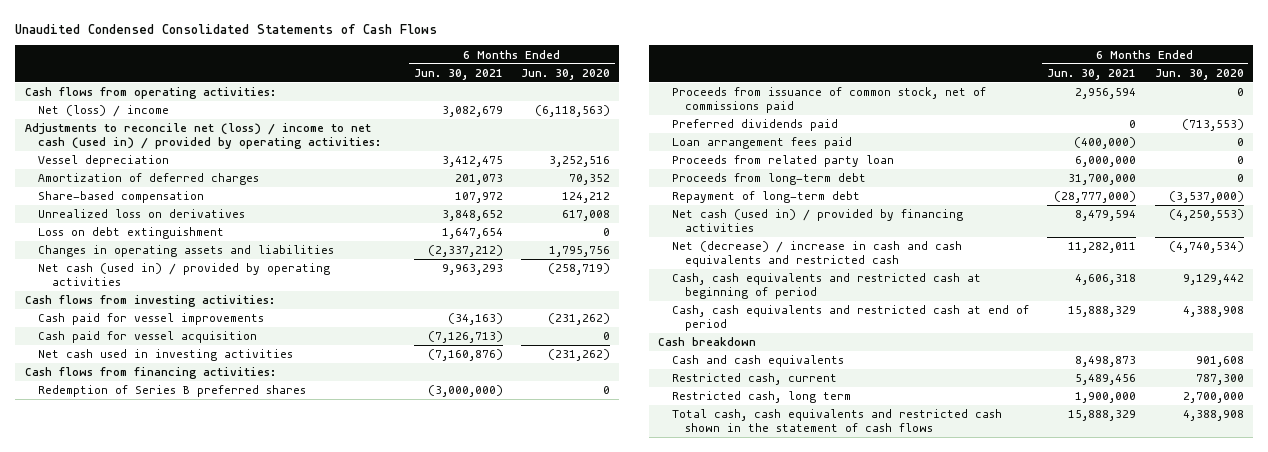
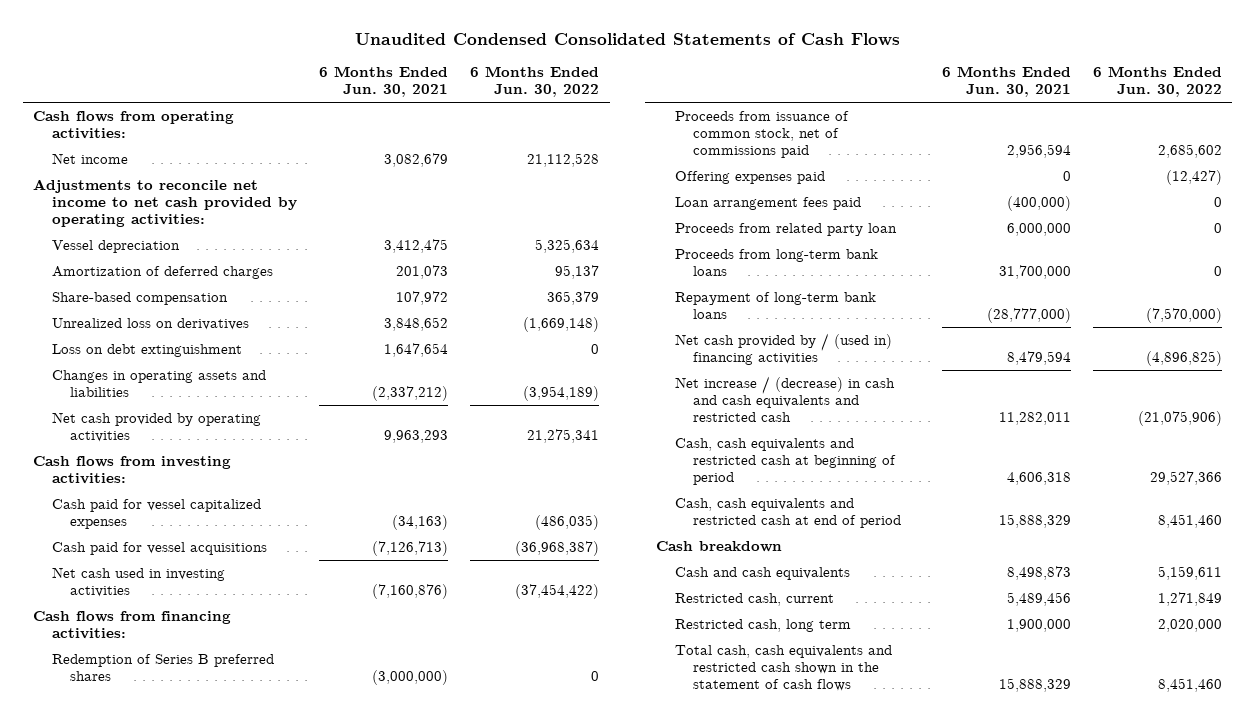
[521,68,611,80] Jun. 30, 2020 -> none
none -> [469,66,599,98] 6 Months Ended Jun. 30, 2022
[38,105,170,118] Net (loss) / income -> [51,152,128,164] Net income
[24,123,382,150] Adjustments to reconcile net (loss) / income to net cash (used in) / provided by operating activities: -> [33,178,297,227] Adjustments to reconcile net income to net cash provided by operating activities:
[38,263,331,287] Net cash (used in) / provided by operating activities -> [51,411,261,442] Net cash provided by operating activities
[38,313,265,326] Cash paid for vessel improvements -> [51,498,261,529] Cash paid for vessel capitalized expenses
[38,331,258,344] Cash paid for vessel acquisition -> [51,541,267,555] Cash paid for vessel acquisitions
[671,119,838,132] Preferred dividends paid -> none
none -> [674,170,825,184] Offering expenses paid
[671,173,866,186] Proceeds from long-term debt -> [674,248,878,276] Proceeds from long-term bank loans
[671,191,860,204] Repayment of long-term debt -> [674,291,876,319] Repayment of long-term bank loans
[671,209,963,233] Net cash (used in) / provided by financing activities -> [674,332,892,365] Net cash provided by / (used in) financing activities
[671,241,962,268] Net (decrease) / increase in cash and cash equivalents and restricted cash -> [674,375,895,422] Net increase / (decrease) in cash and cash equivalents and restricted cash

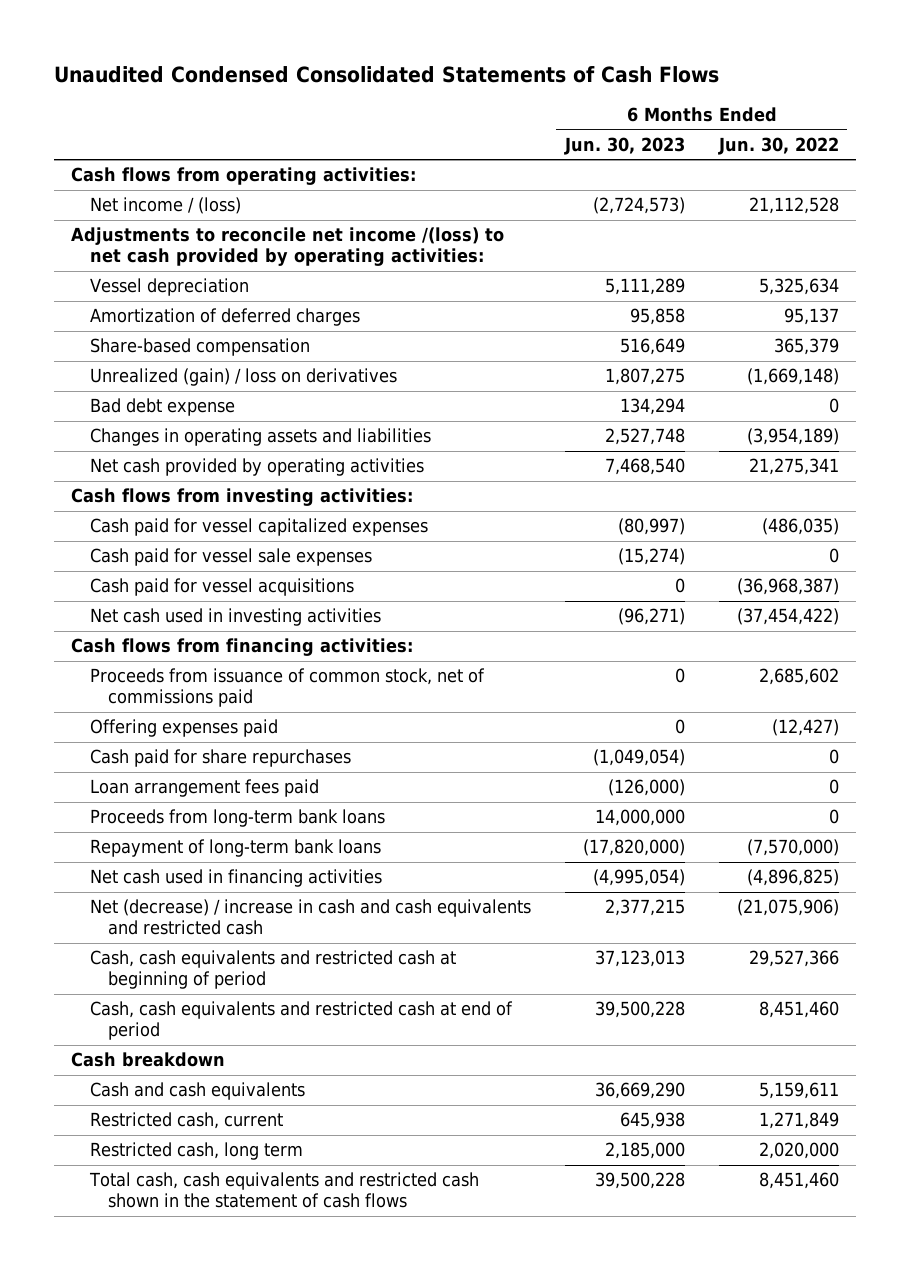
[318,66,448,98] 6 Months Ended Jun. 30, 2021 -> none
none -> [563,137,685,156] Jun. 30, 2023
[51,152,128,164] Net income -> [89,197,241,215] Net income / (loss)
[33,178,297,227] Adjustments to reconcile net income to net cash provided by operating activities: -> [71,227,505,267] Adjustments to reconcile net income /(loss) to net cash provided by operating activities:
[51,343,242,357] Loss on debt extinguishment -> none
[51,317,249,330] Unrealized loss on derivatives -> [89,368,397,387] Unrealized (gain) / loss on derivatives
none -> [89,398,235,417] Bad debt expense
none -> [89,548,372,567] Cash paid for vessel sale expenses
[51,653,274,681] Redemption of Series B preferred shares -> none
none -> [89,749,351,768] Cash paid for share repurchases
[674,222,897,236] Proceeds from related party loan -> none
[674,332,892,365] Net cash provided by / (used in) financing activities -> [89,869,382,888] Net cash used in financing activities
[674,375,895,422] Net increase / (decrease) in cash and cash equivalents and restricted cash -> [89,899,531,936] Net (decrease) / increase in cash and cash equivalents and restricted cash

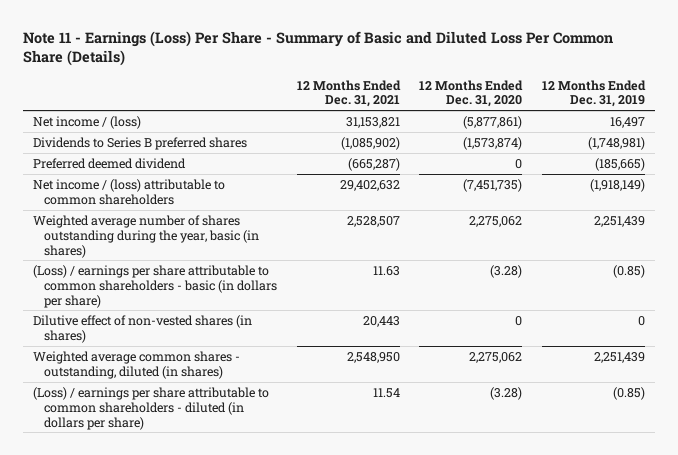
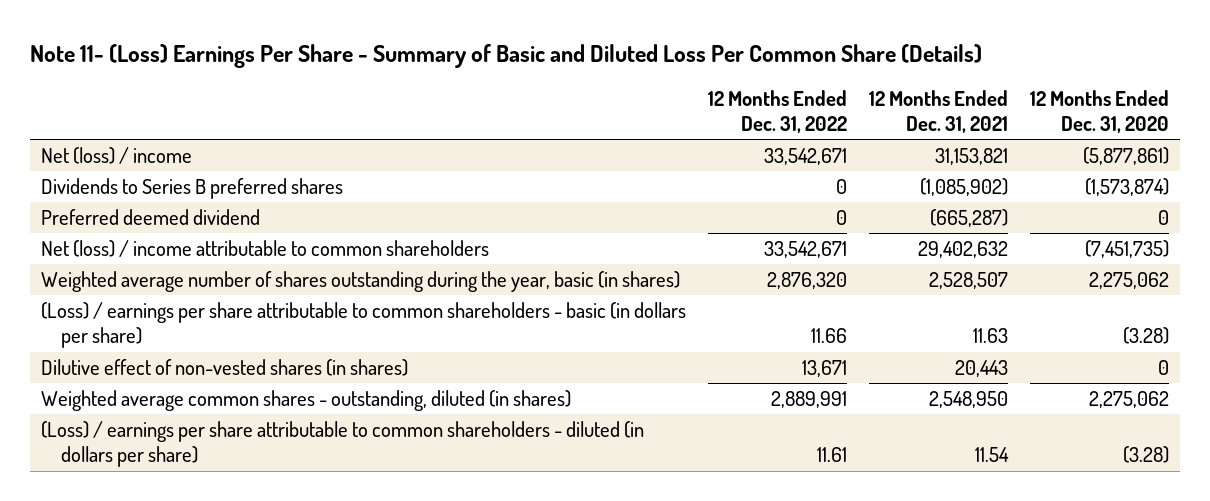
[23,30,614,67] Note 11 - Earnings (Loss) Per Share - Summary of Basic and Diluted Loss Per Common Share (Details) -> [30,44,983,69] Note 11- (Loss) Earnings Per Share - Summary of Basic and Diluted Loss Per Common Share (Details)
[541,79,646,108] 12 Months Ended Dec. 31, 2019 -> none
none -> [708,89,848,134] 12 Months Ended Dec. 31, 2022
[32,115,141,129] Net income / (loss) -> [41,147,193,165] Net (loss) / income
[32,178,225,205] Net income / (loss) attributable to common shareholders -> [41,240,490,258] Net (loss) / income attributable to common shareholders

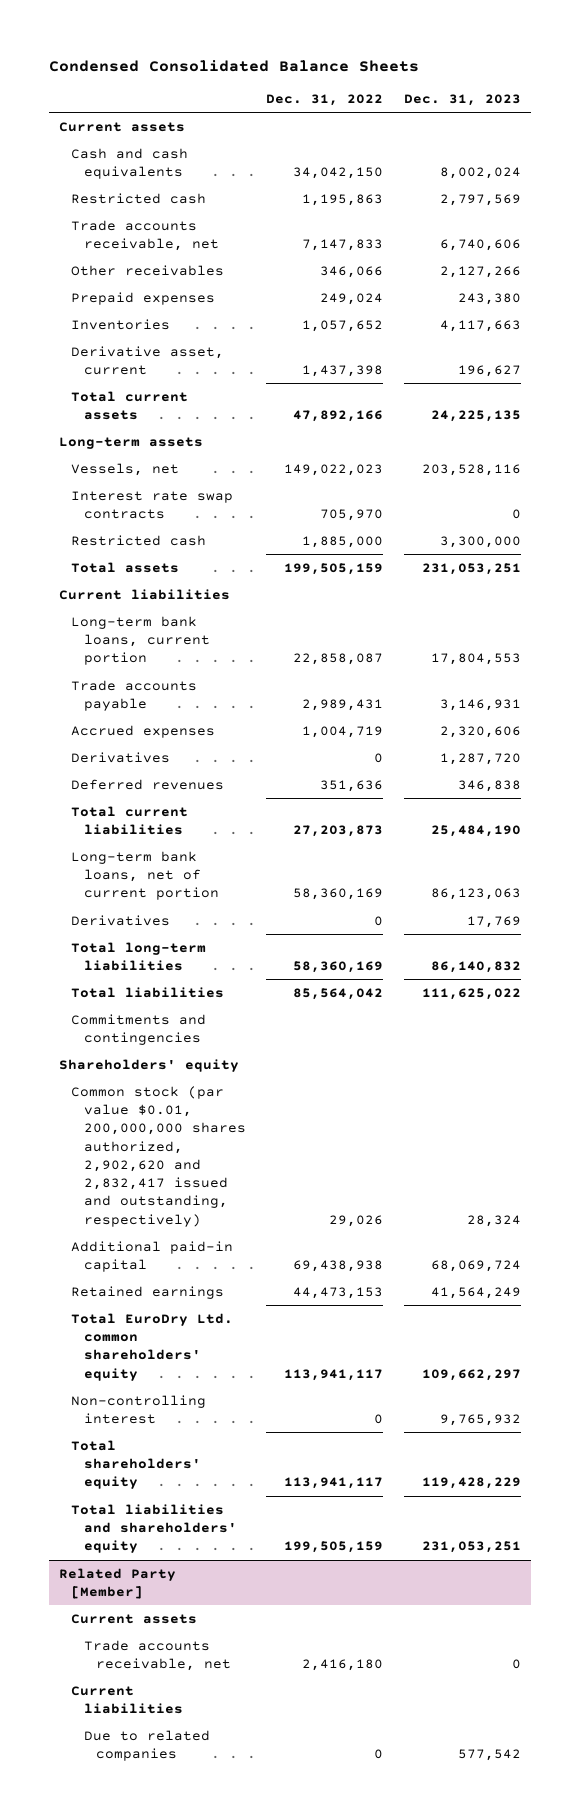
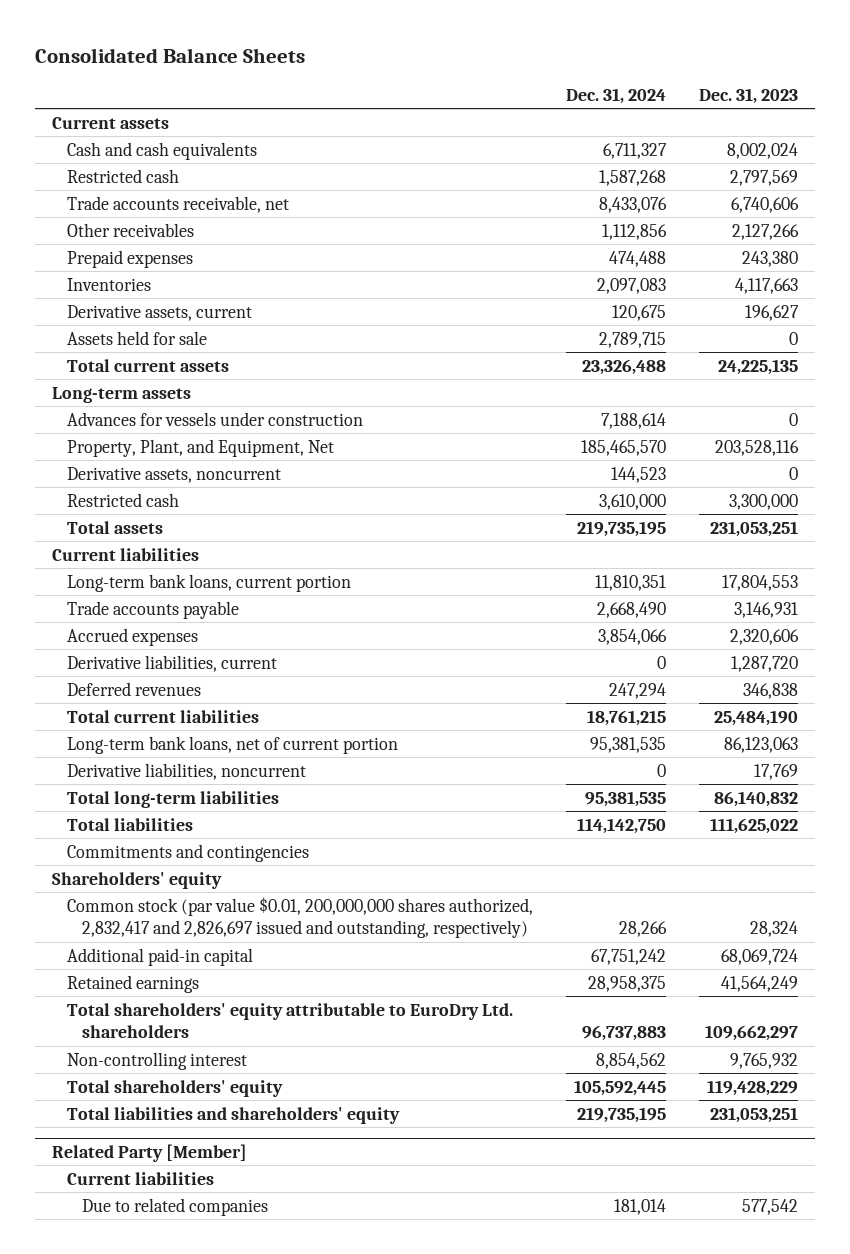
[48,59,419,72] Condensed Consolidated Balance Sheets -> [35,48,306,64] Consolidated Balance Sheets
[266,93,384,106] Dec. 31, 2022 -> none
none -> [566,87,667,104] Dec. 31, 2024
[71,345,225,376] Derivative asset, current -> [67,304,253,321] Derivative assets, current
none -> [67,330,208,345] Assets held for sale
none -> [67,411,364,426] Advances for vessels under construction
[71,462,180,476] Vessels, net -> [67,438,335,457] Property, Plant, and Equipment, Net
[71,490,234,520] Interest rate swap contracts -> [67,466,282,483] Derivative assets, noncurrent
[71,751,171,763] Derivatives -> [67,654,278,672] Derivative liabilities, current
[71,914,171,926] Derivatives -> [67,762,307,780] Derivative liabilities, noncurrent
[71,1085,246,1227] Common stock (par value $0.01, 200,000,000 shares authorized, 2,902,620 and 2,832,417 issued and outstanding, respectively) -> [67,896,534,939] Common stock (par value $0.01, 200,000,000 shares authorized, 2,832,417 and 2,826,697 issued and outstanding, respectively)
[71,1312,234,1381] Total EuroDry Ltd. common shareholders' equity -> [67,1002,514,1039] Total shareholders' equity attributable to EuroDry Ltd. shareholders
[71,1613,198,1624] Current assets -> none
[83,1639,232,1672] Trade accounts receivable, net -> none

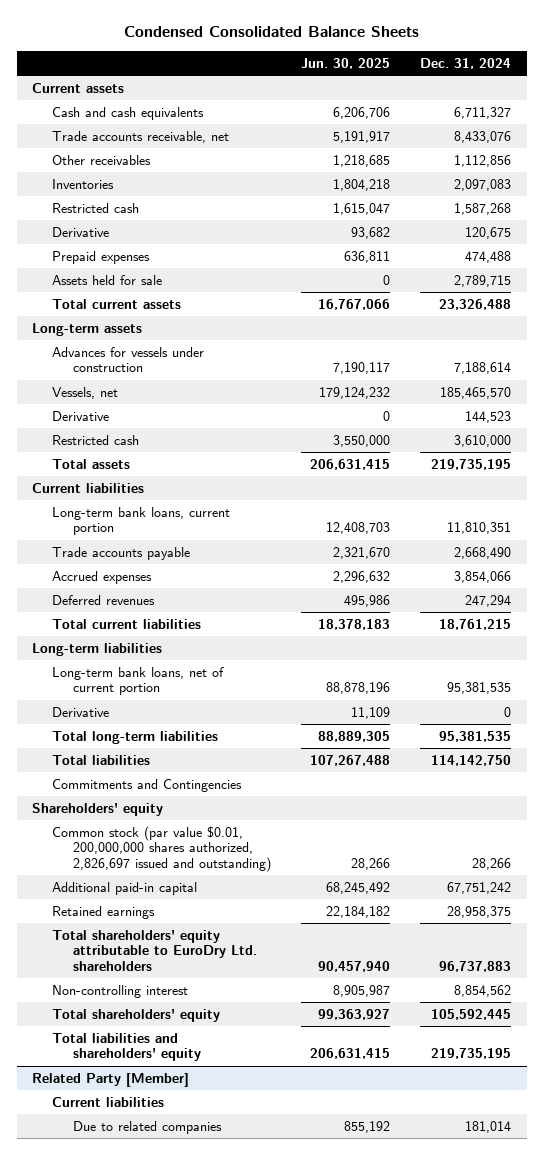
[35,48,306,64] Consolidated Balance Sheets -> [123,26,419,38] Condensed Consolidated Balance Sheets
[699,87,799,104] Dec. 31, 2023 -> none
none -> [301,57,391,69] Jun. 30, 2025
[67,168,180,183] Restricted cash -> [52,202,140,213] Restricted cash
[67,304,253,321] Derivative assets, current -> [52,226,110,237] Derivative
[67,249,194,268] Prepaid expenses -> [52,250,151,264] Prepaid expenses
[67,438,335,457] Property, Plant, and Equipment, Net -> [52,386,119,399] Vessels, net
[67,466,282,483] Derivative assets, noncurrent -> [52,410,110,421] Derivative
[67,654,278,672] Derivative liabilities, current -> none
none -> [31,642,162,656] Long-term liabilities
[67,762,307,780] Derivative liabilities, noncurrent -> [52,706,110,717] Derivative
[67,843,310,862] Commitments and contingencies -> [52,778,243,792] Commitments and Contingencies
[67,896,534,939] Common stock (par value $0.01, 200,000,000 shares authorized, 2,832,417 and 2,826,697 issued and outstanding, respectively) -> [52,825,272,872] Common stock (par value $0.01, 200,000,000 shares authorized, 2,826,697 issued and outstanding)

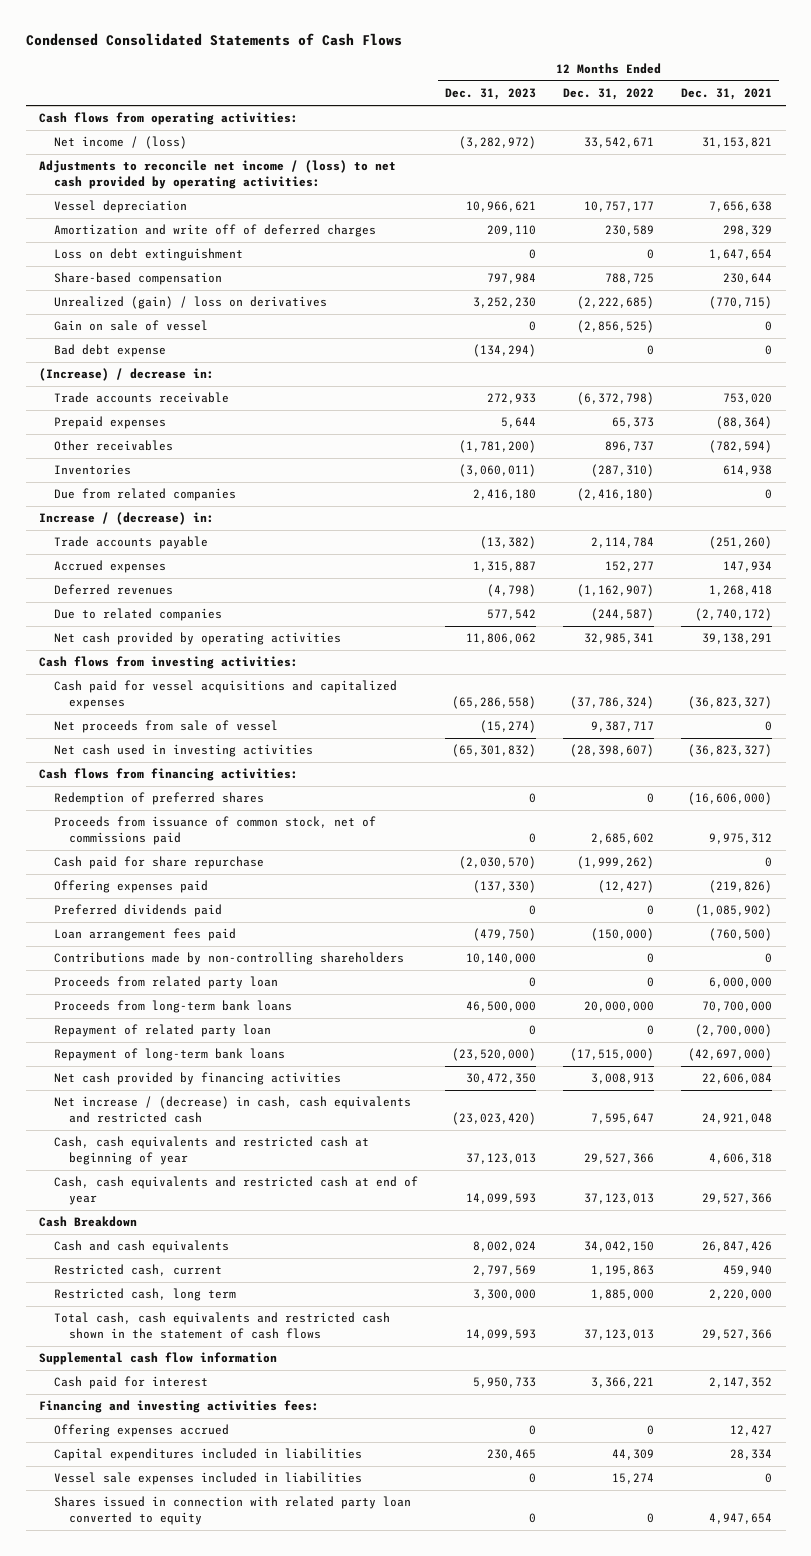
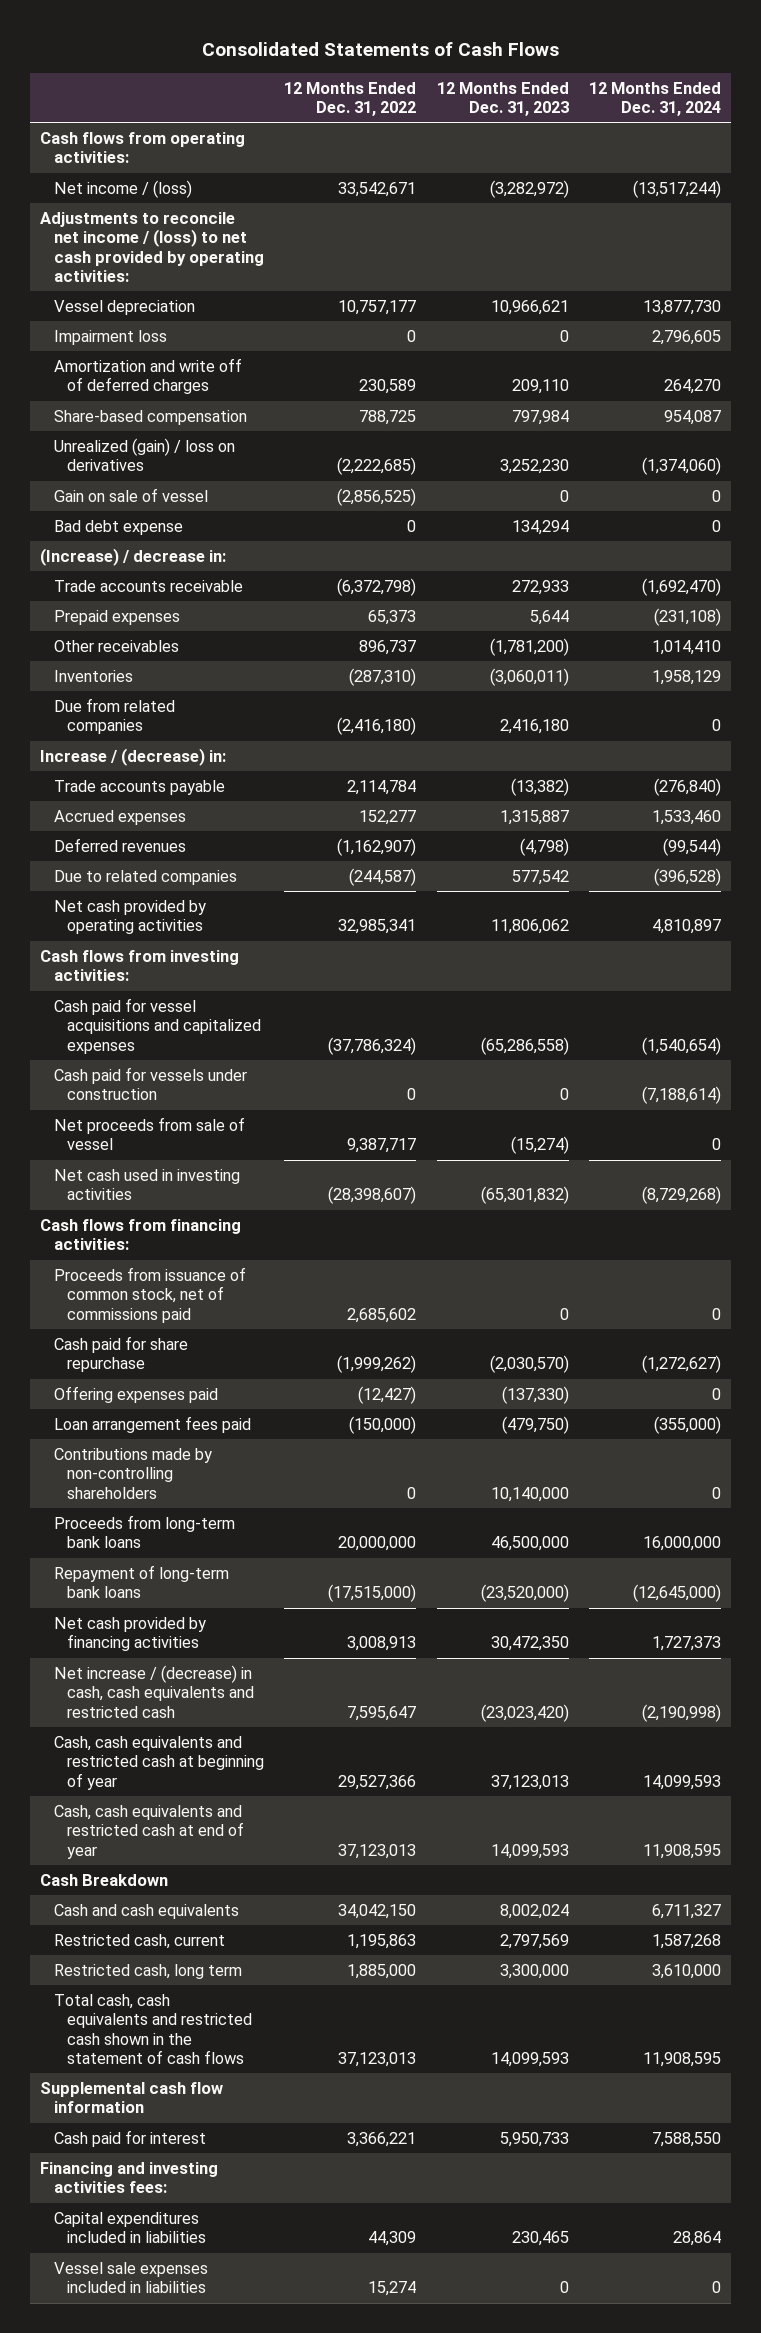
[25,32,402,46] Condensed Consolidated Statements of Cash Flows -> [201,42,559,57] Consolidated Statements of Cash Flows
[681,88,773,101] Dec. 31, 2021 -> none
none -> [588,81,721,116] 12 Months Ended Dec. 31, 2024
none -> [53,330,167,346] Impairment loss
[54,248,244,262] Loss on debt extinguishment -> none
[473,344,537,358] (134,294) -> [511,520,569,536] 134,294
none -> [53,1067,247,1101] Cash paid for vessels under construction
[54,792,265,806] Redemption of preferred shares -> none
[54,904,223,918] Preferred dividends paid -> none
[54,976,279,990] Proceeds from related party loan -> none
[54,1024,272,1038] Repayment of related party loan -> none
[54,1424,230,1438] Offering expenses accrued -> none
[54,1496,412,1526] Shares issued in connection with related party loan converted to equity -> none

